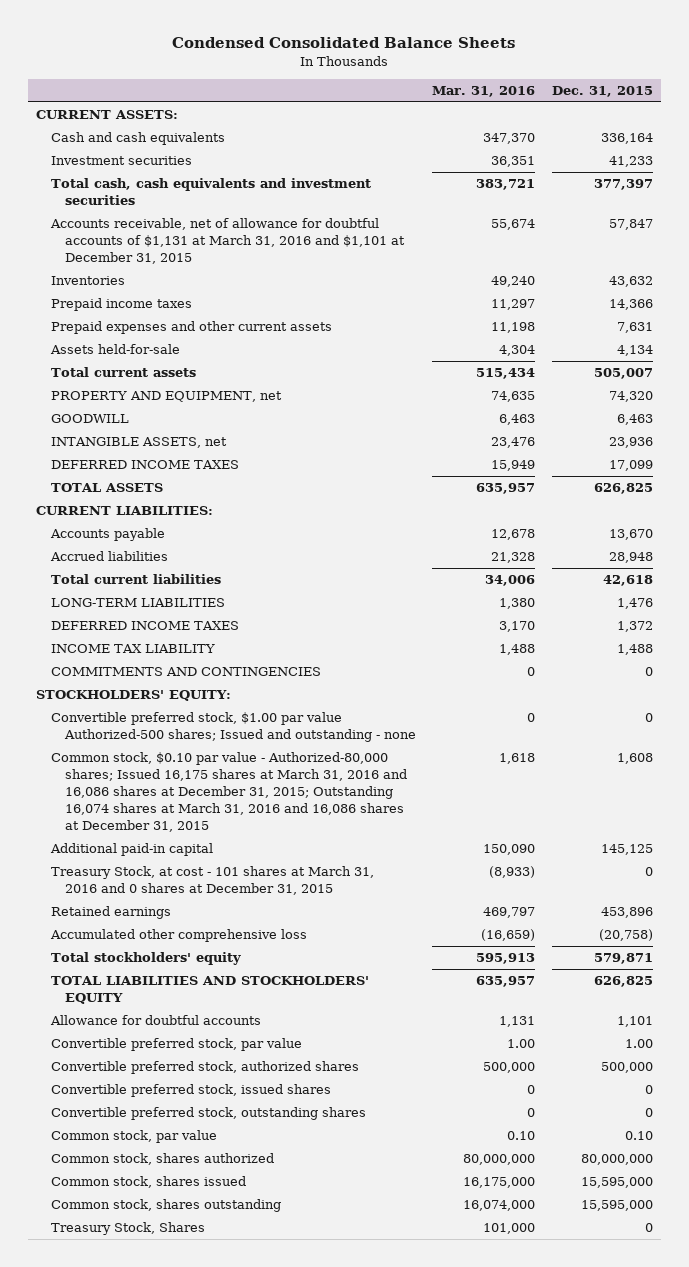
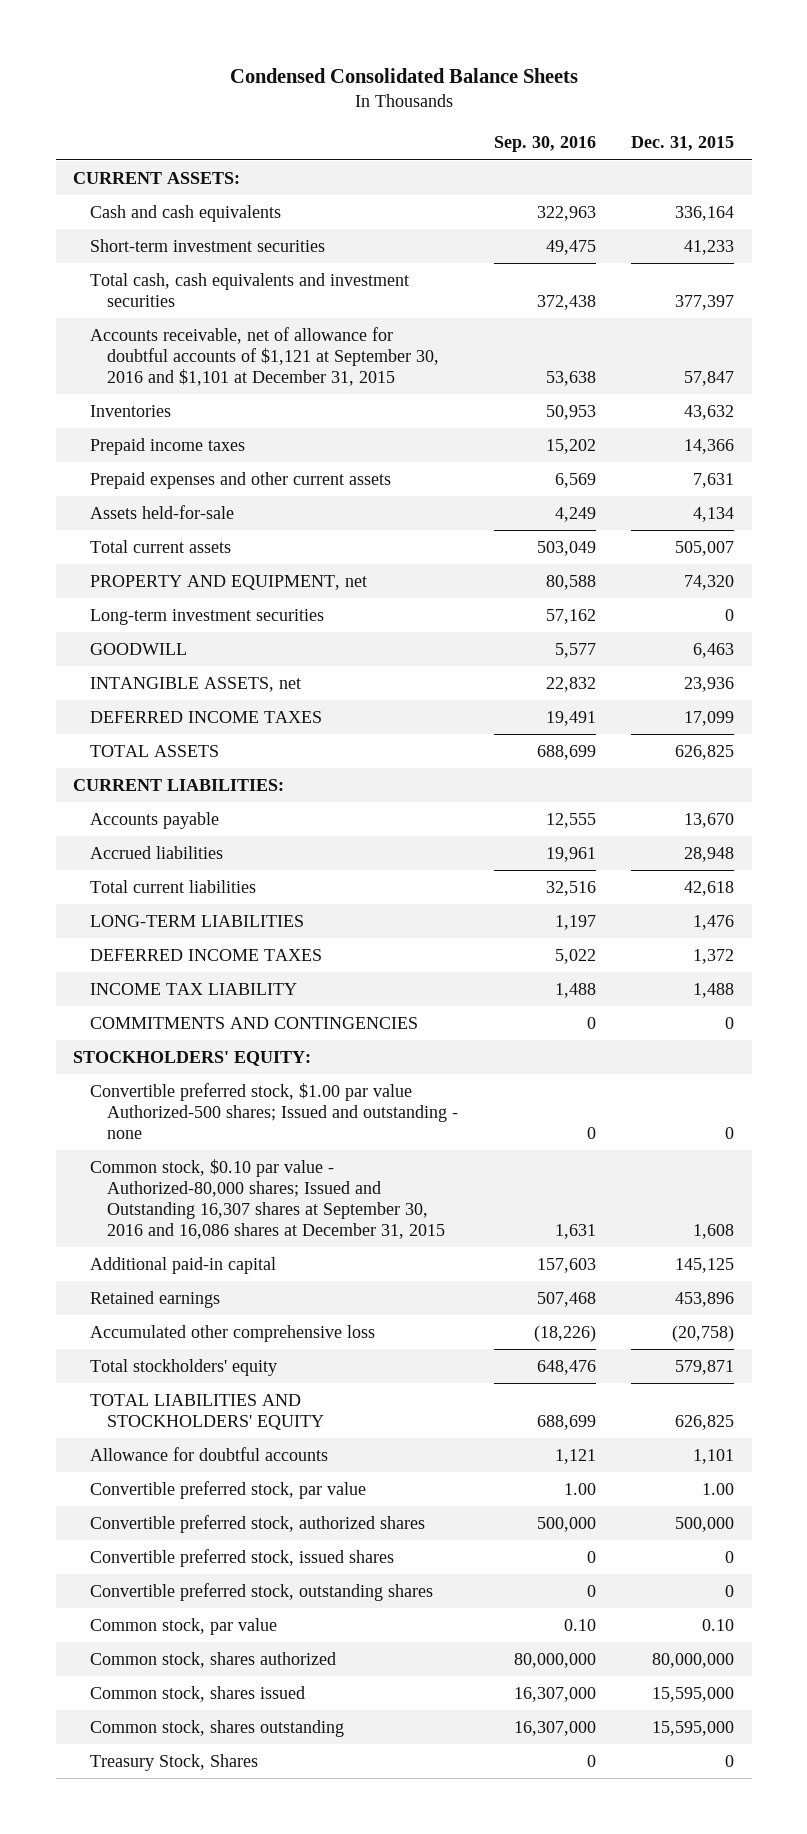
[432,86,536,98] Mar. 31, 2016 -> none
none -> [493,136,596,153] Sep. 30, 2016
[50,156,192,166] Investment securities -> [90,238,326,252] Short-term investment securities
[49,218,406,265] Accounts receivable, net of allowance for doubtful accounts of $1,131 at March 31, 2016 and $1,101 at December 31, 2015 -> [90,326,440,387] Accounts receivable, net of allowance for doubtful accounts of $1,121 at September 30, 2016 and $1,101 at December 31, 2015
none -> [90,608,325,625] Long-term investment securities
[50,752,408,832] Common stock, $0.10 par value - Authorized-80,000 shares; Issued 16,175 shares at March 31, 2016 and 16,086 shares at December 31, 2015; Outstanding 16,074 shares at March 31, 2016 and 16,086 shares at December 31, 2015 -> [90,1158,446,1240] Common stock, $0.10 par value - Authorized-80,000 shares; Issued and Outstanding 16,307 shares at September 30, 2016 and 16,086 shares at December 31, 2015
[50,866,374,896] Treasury Stock, at cost - 101 shares at March 31, 2016 and 0 shares at December 31, 2015 -> none

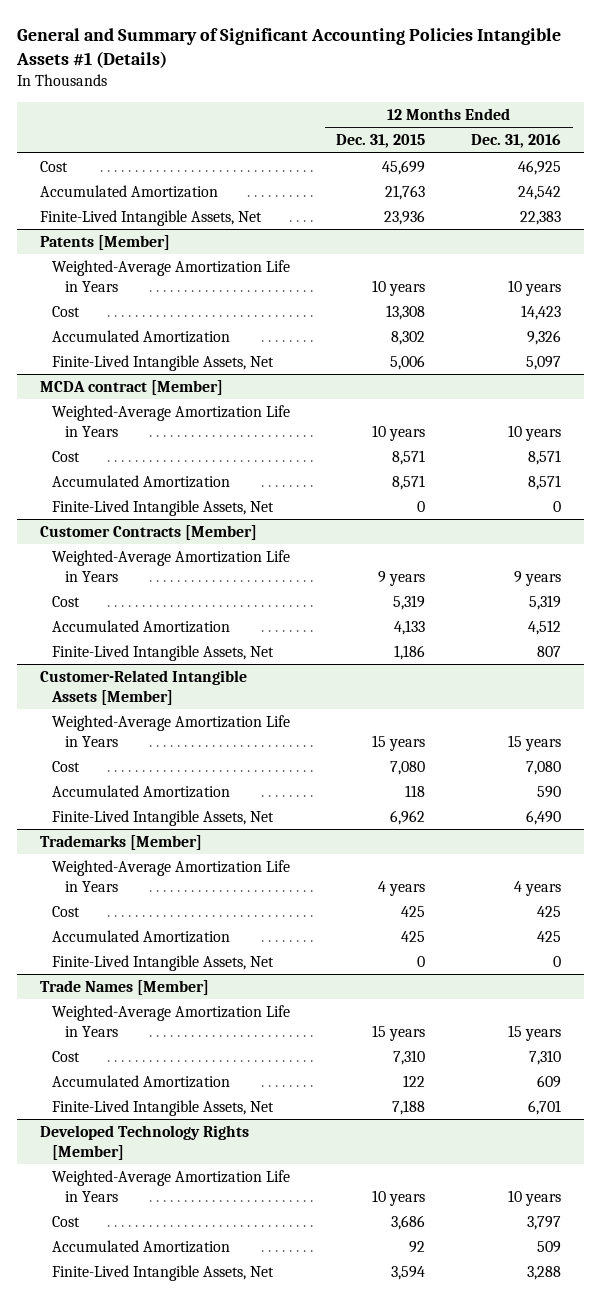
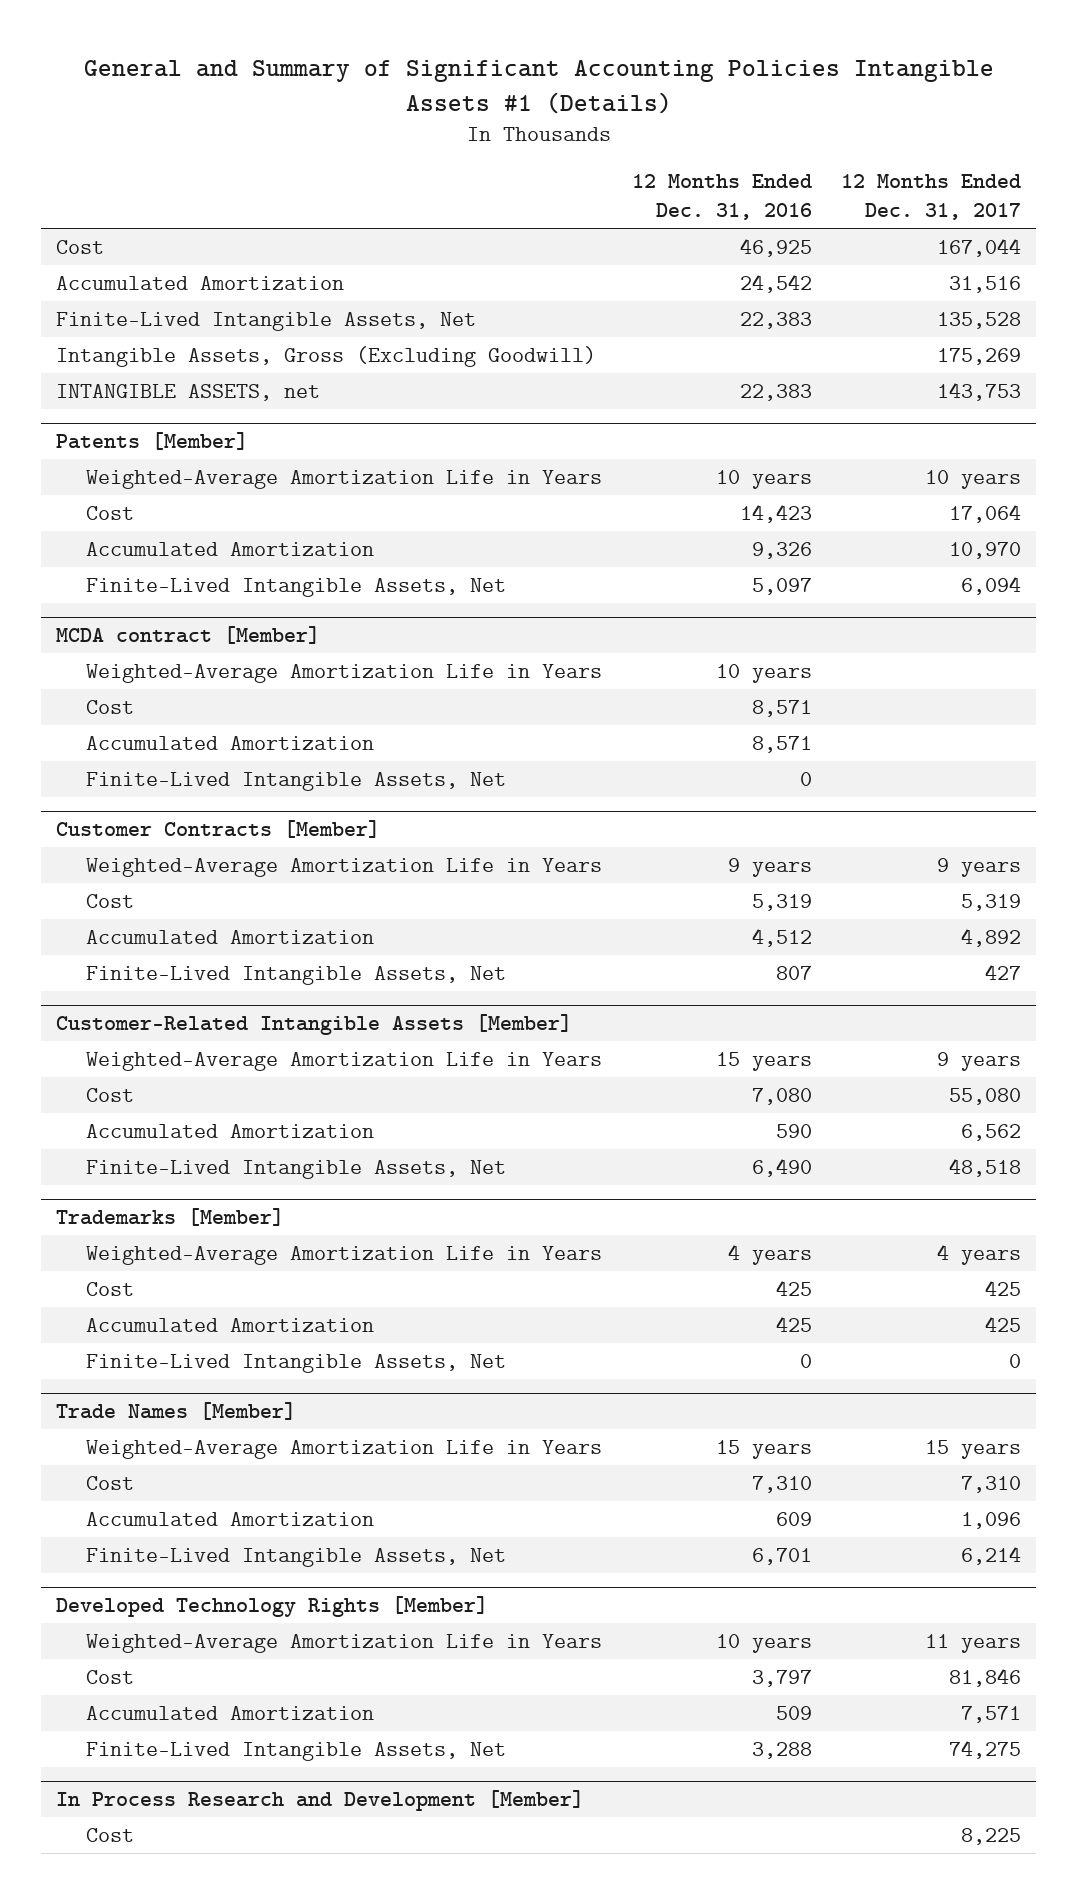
[336,134,426,149] Dec. 31, 2015 -> none
none -> [841,174,1022,221] 12 Months Ended Dec. 31, 2017
none -> [55,345,596,367] Intangible Assets, Gross (Excluding Goodwill)
none -> [55,383,320,401] INTANGIBLE ASSETS, net
none -> [55,1790,584,1812] In Process Research and Development [Member]
none -> [85,1827,134,1842] Cost

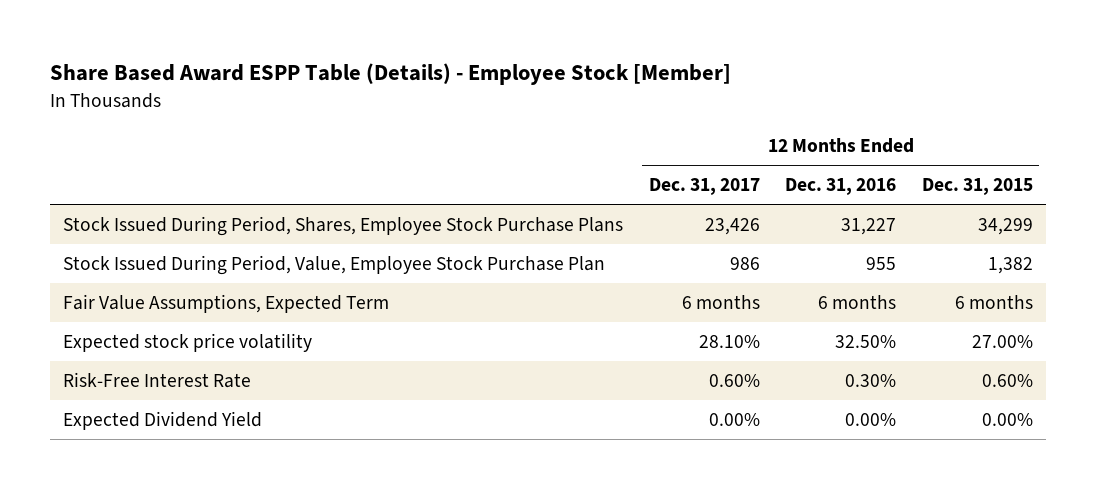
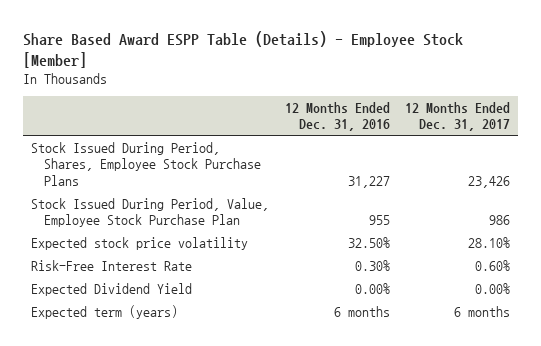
[921,178,1033,196] Dec. 31, 2015 -> none
[62,293,389,313] Fair Value Assumptions, Expected Term -> none
none -> [30,304,178,319] Expected term (years)

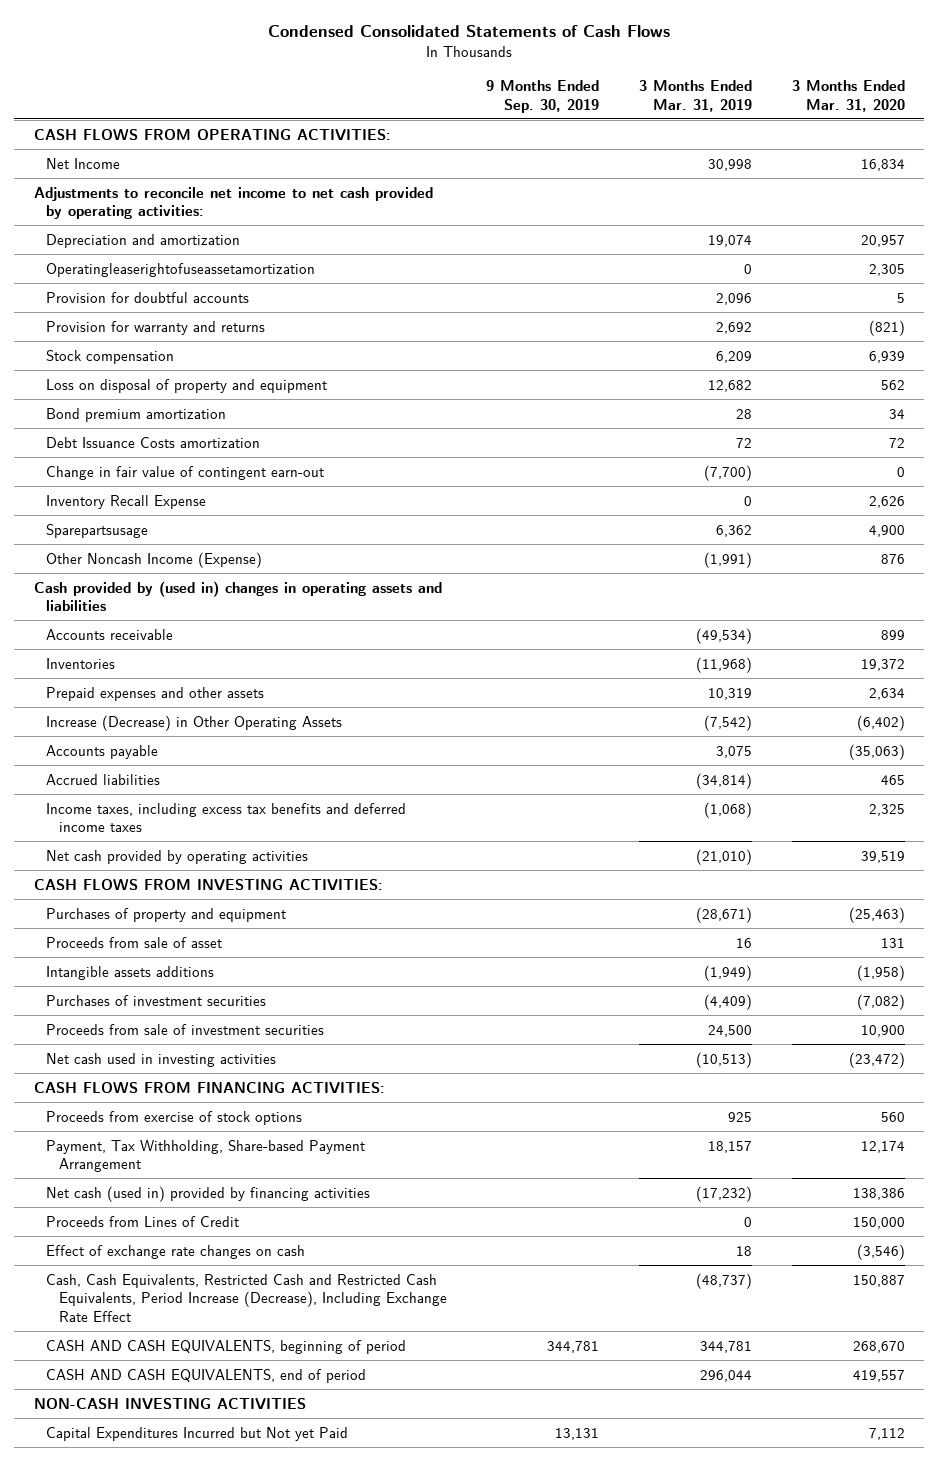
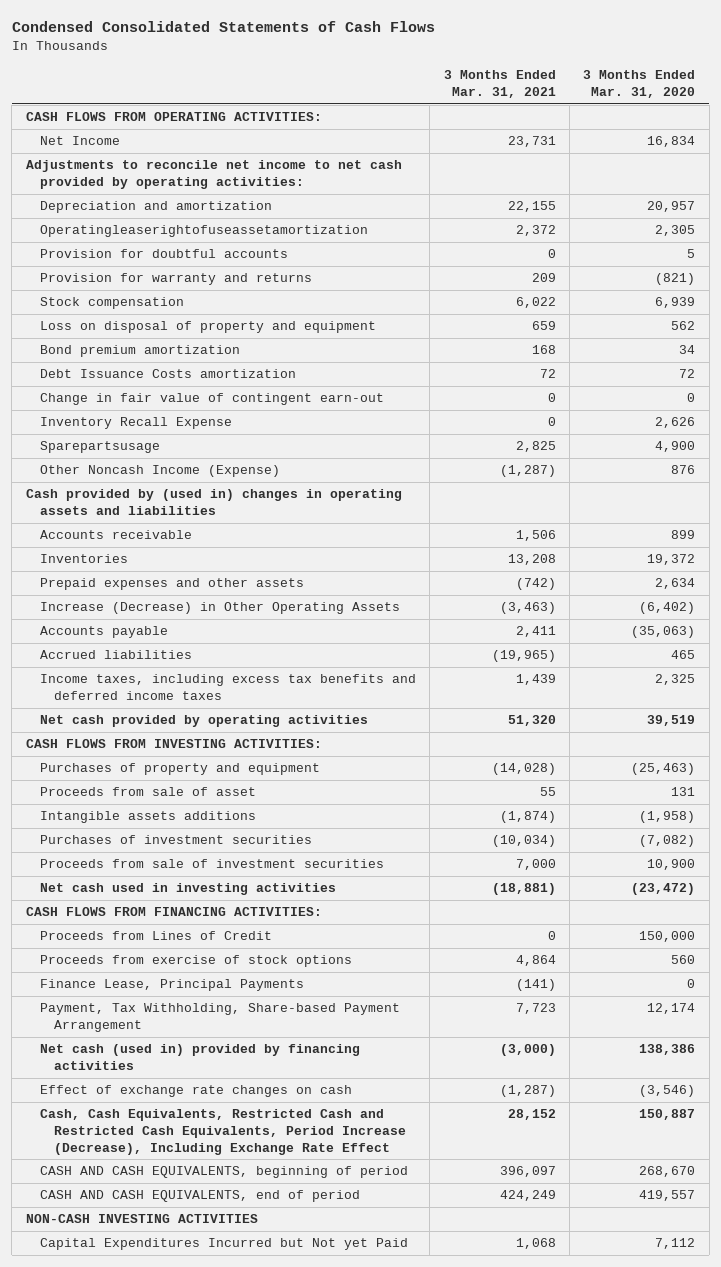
[486,80,600,113] 9 Months Ended Sep. 30, 2019 -> none
[639,80,753,112] 3 Months Ended Mar. 31, 2019 -> none
none -> [443,70,556,98] 3 Months Ended Mar. 31, 2021
[46,1215,240,1227] Proceeds from Lines of Credit -> [39,931,272,941] Proceeds from Lines of Credit
none -> [39,979,304,992] Finance Lease, Principal Payments

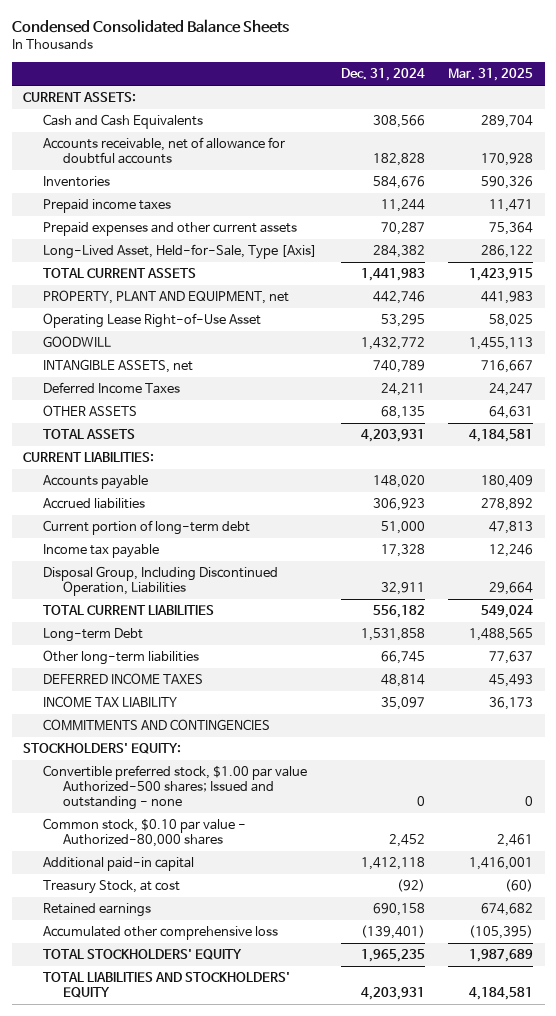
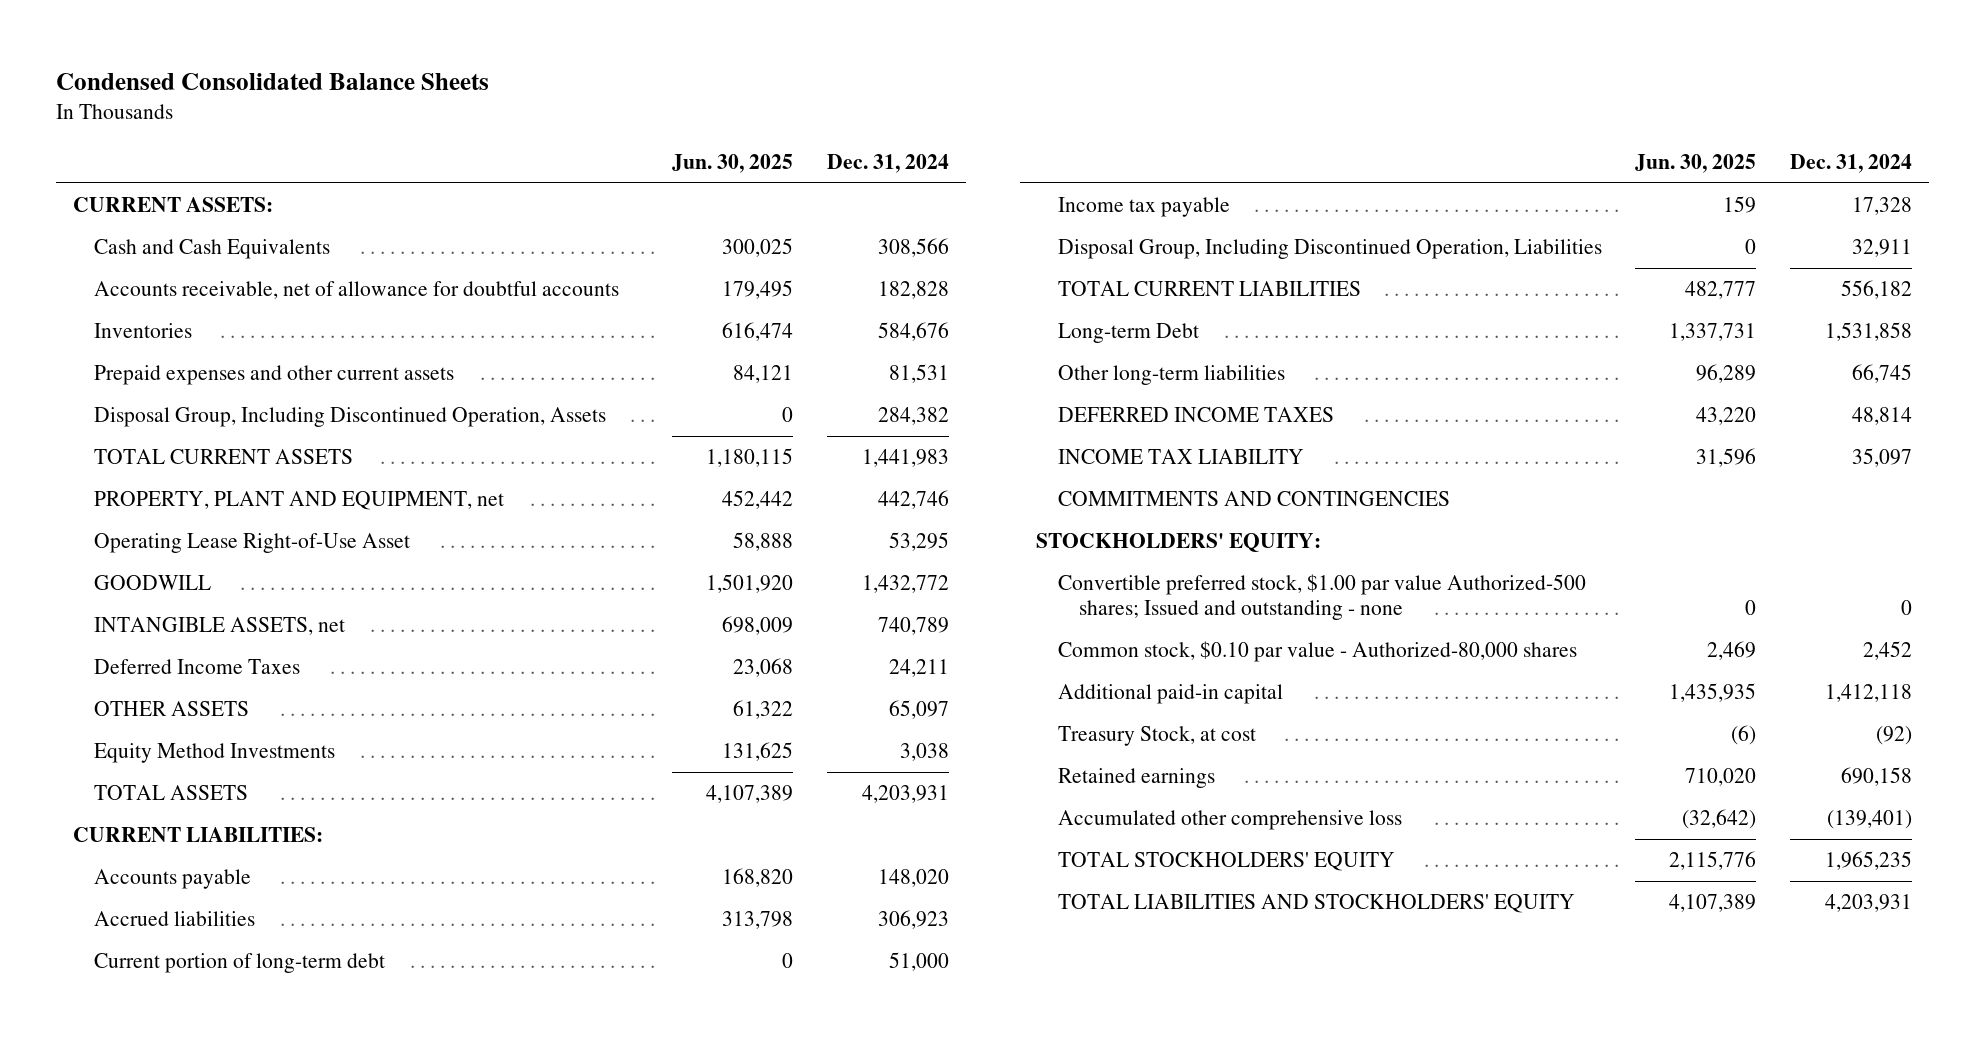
[448,68,534,82] Mar. 31, 2025 -> none
none -> [672,153,794,173] Jun. 30, 2025
[43,199,172,214] Prepaid income taxes -> none
[380,222,425,236] 70,287 -> [888,364,949,384] 81,531
[43,244,318,260] Long-Lived Asset, Held-for-Sale, Type [Axis] -> [94,407,607,428] Disposal Group, Including Discontinued Operation, Assets
[380,406,425,420] 68,135 -> [888,700,949,720] 65,097
none -> [94,743,336,764] Equity Method Investments

